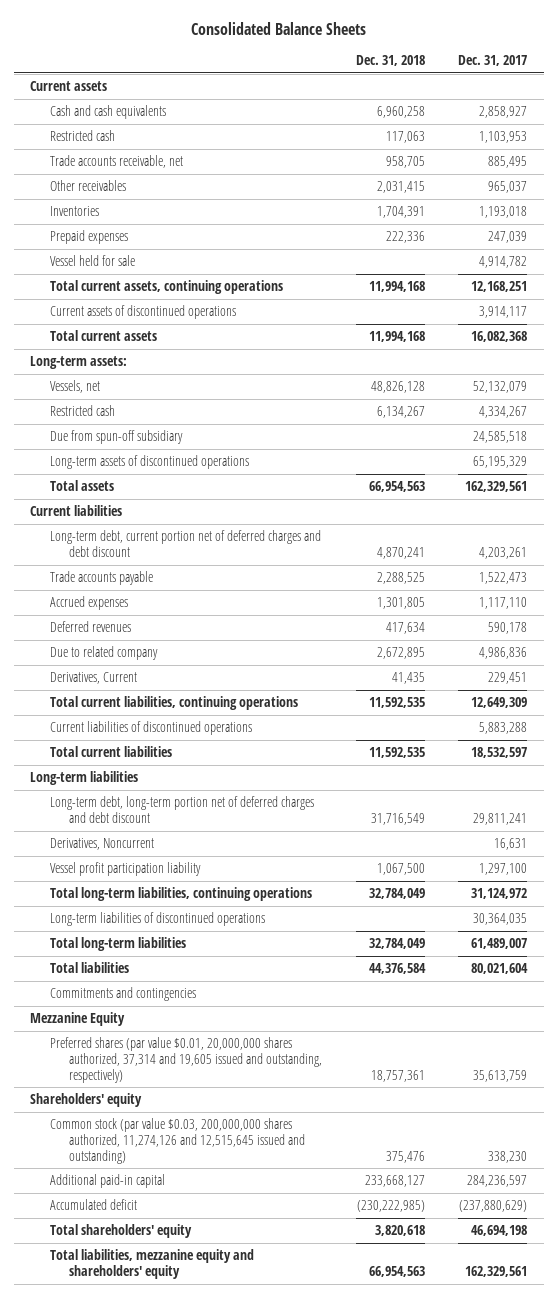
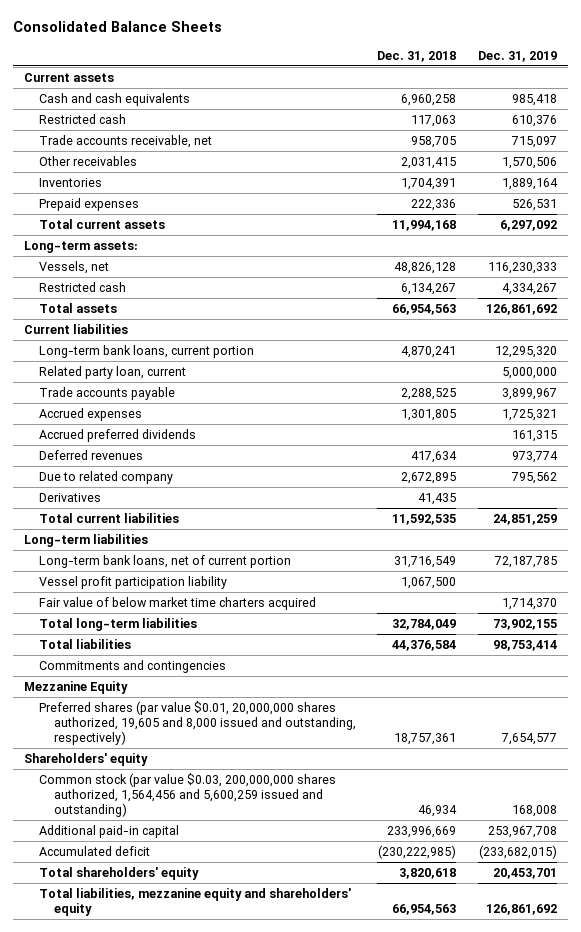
[457,55,527,67] Dec. 31, 2017 -> none
none -> [478,50,558,62] Dec. 31, 2019
[49,255,135,267] Vessel held for sale -> none
[49,280,283,295] Total current assets, continuing operations -> none
[49,305,236,320] Current assets of discontinued operations -> none
[49,430,183,445] Due from spun-off subsidiary -> none
[49,455,249,470] Long-term assets of discontinued operations -> none
[49,530,321,557] Long-term debt, current portion net of deferred charges and debt discount -> [38,345,254,359] Long-term bank loans, current portion
none -> [38,366,186,380] Related party loan, current
none -> [38,429,196,443] Accrued preferred dividends
[49,696,298,711] Total current liabilities, continuing operations -> none
[49,721,252,736] Current liabilities of discontinued operations -> none
[49,672,137,685] Derivatives, Current -> [38,493,101,503] Derivatives
[49,838,154,851] Derivatives, Noncurrent -> none
[49,796,314,823] Long-term debt, long-term portion net of deferred charges and debt discount -> [38,555,291,569] Long-term bank loans, net of current portion
[49,887,312,902] Total long-term liabilities, continuing operations -> none
[49,912,265,927] Long-term liabilities of discontinued operations -> none
none -> [38,597,316,611] Fair value of below market time charters acquired
[49,1037,323,1083] Preferred shares (par value $0.01, 20,000,000 shares authorized, 37,314 and 19,605 issued and outstanding, respectively) -> [38,701,356,745] Preferred shares (par value $0.01, 20,000,000 shares authorized, 19,605 and 8,000 issued and outstanding, respectively)
[49,1118,306,1164] Common stock (par value $0.03, 200,000,000 shares authorized, 11,274,126 and 12,515,645 issued and outstanding) -> [38,773,336,817] Common stock (par value $0.03, 200,000,000 shares authorized, 1,564,456 and 5,600,259 issued and outstanding)
[385,1150,425,1163] 375,476 -> [418,804,458,817] 46,934
[364,1175,425,1188] 233,668,127 -> [387,826,457,839] 233,996,669

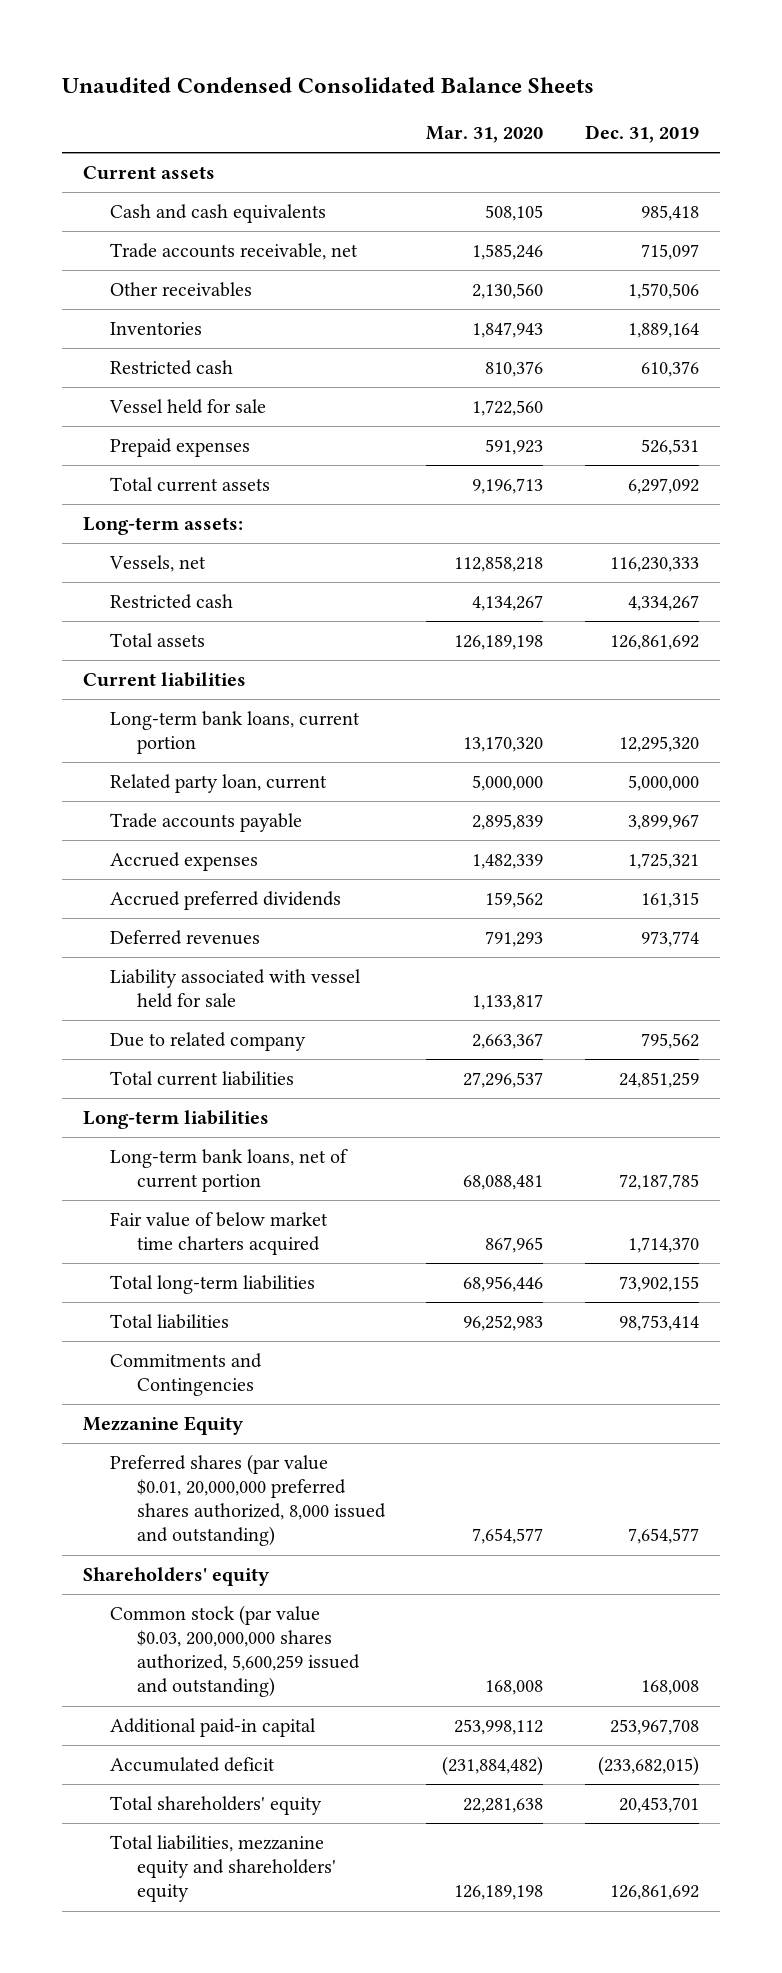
[12,21,222,33] Consolidated Balance Sheets -> [62,76,595,93] Unaudited Condensed Consolidated Balance Sheets
[377,50,457,62] Dec. 31, 2018 -> none
none -> [426,125,544,143] Mar. 31, 2020
[38,114,126,125] Restricted cash -> [109,360,233,376] Restricted cash
none -> [108,399,266,415] Vessel held for sale
none -> [109,969,361,1009] Liability associated with vessel held for sale
[38,493,101,503] Derivatives -> none
[38,576,227,590] Vessel profit participation liability -> none
[38,660,226,674] Commitments and contingencies -> [109,1353,262,1397] Commitments and Contingencies
[38,701,356,745] Preferred shares (par value $0.01, 20,000,000 shares authorized, 19,605 and 8,000 issued and outstanding, respectively) -> [109,1454,386,1547] Preferred shares (par value $0.01, 20,000,000 preferred shares authorized, 8,000 issued and outstanding)
[38,773,336,817] Common stock (par value $0.03, 200,000,000 shares authorized, 1,564,456 and 5,600,259 issued and outstanding) -> [109,1605,360,1698] Common stock (par value $0.03, 200,000,000 shares authorized, 5,600,259 issued and outstanding)

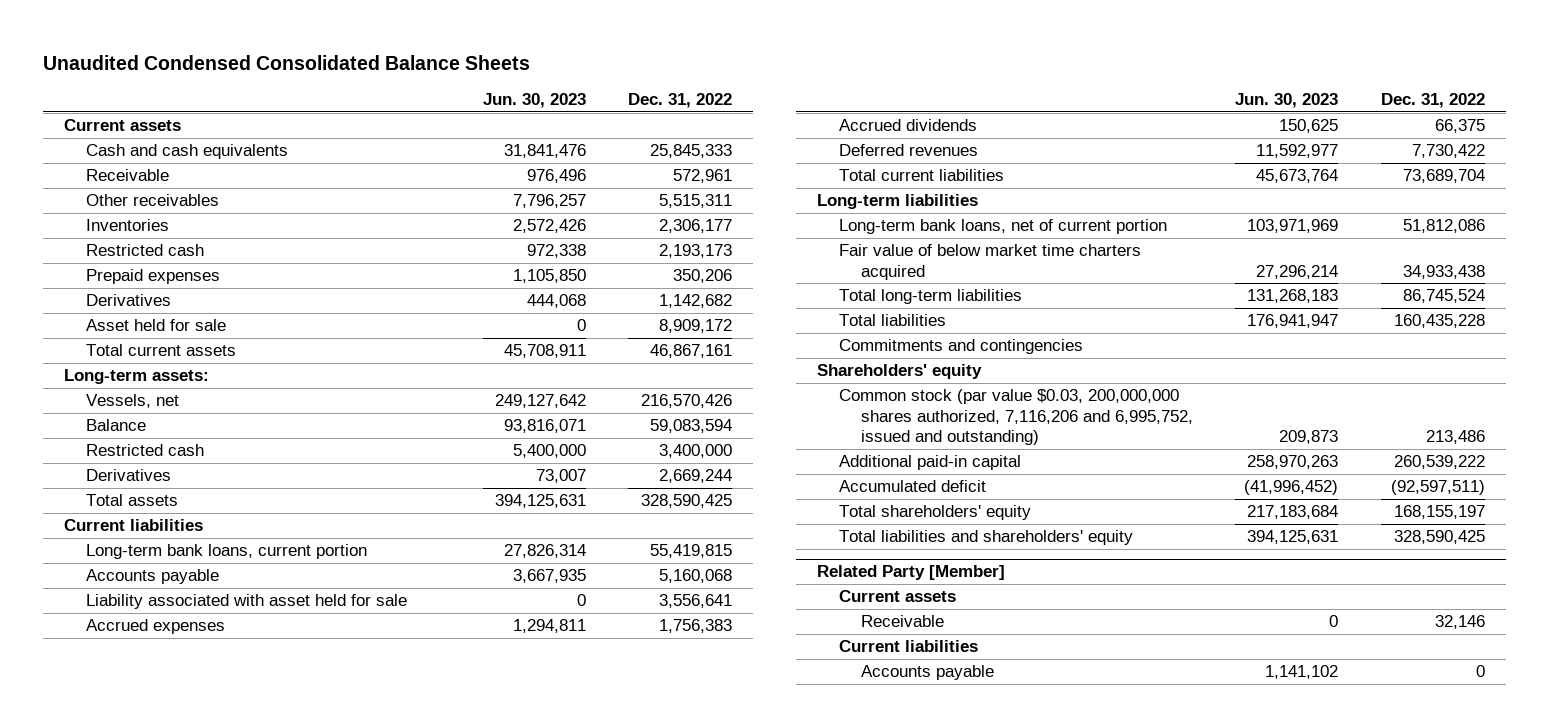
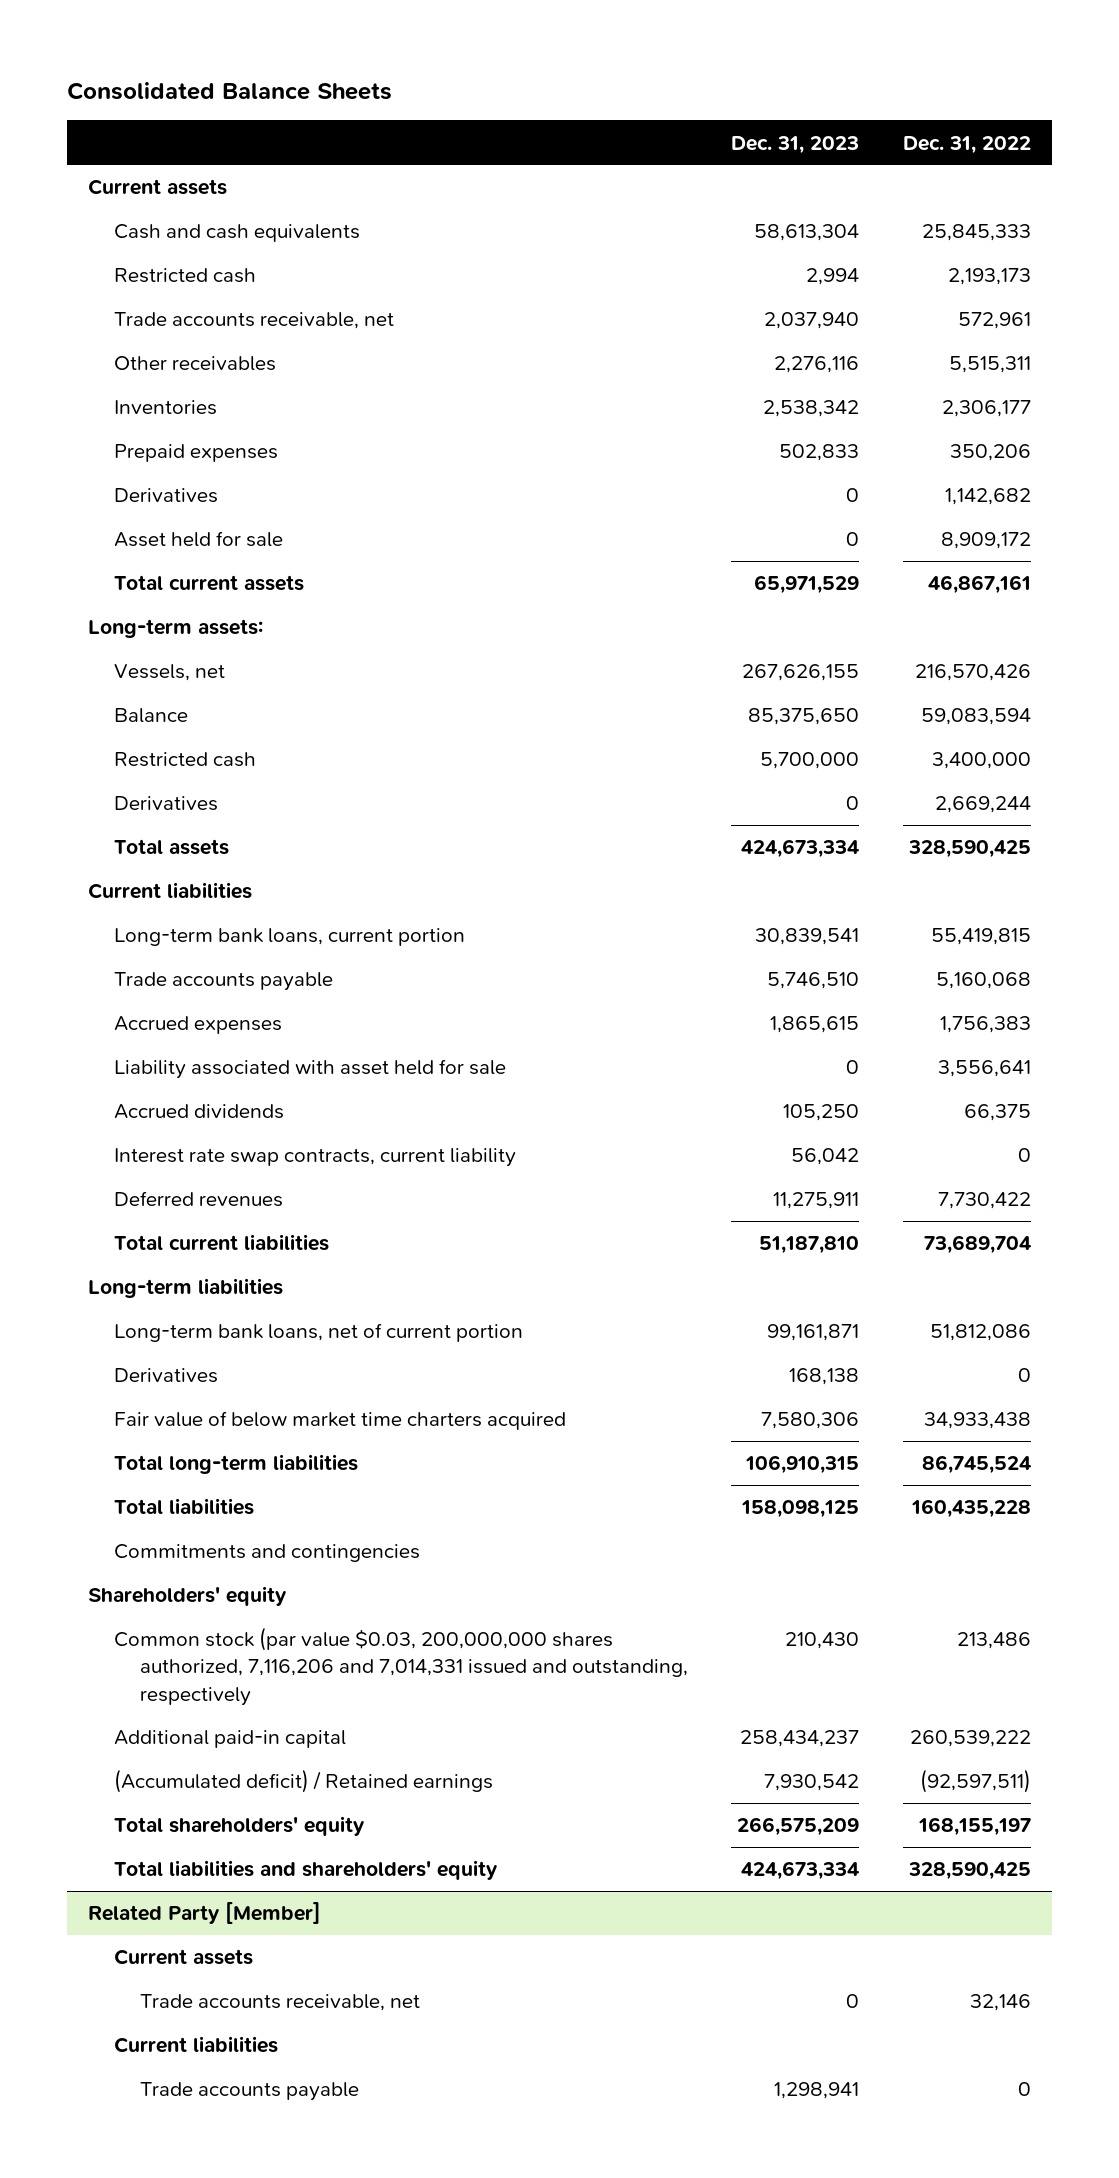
[43,54,531,70] Unaudited Condensed Consolidated Balance Sheets -> [66,82,392,101] Consolidated Balance Sheets
[482,93,586,109] Jun. 30, 2023 -> none
none -> [731,135,860,154] Dec. 31, 2023
[86,244,205,257] Restricted cash -> [114,268,257,284] Restricted cash
[86,169,170,182] Receivable -> [114,312,395,330] Trade accounts receivable, net
[86,569,220,585] Accounts payable -> [114,972,334,992] Trade accounts payable
[86,594,408,610] Liability associated with asset held for sale -> [114,1059,507,1080] Liability associated with asset held for sale
none -> [114,1148,517,1168] Interest rate swap contracts, current liability
none -> [114,1368,219,1384] Derivatives
[838,389,1193,446] Common stock (par value $0.03, 200,000,000 shares authorized, 7,116,206 and 6,995,752, issued and outstanding) -> [114,1627,689,1706] Common stock (par value $0.03, 200,000,000 shares authorized, 7,116,206 and 7,014,331 issued and outstanding, respectively
[838,480,986,493] Accumulated deficit -> [114,1769,494,1794] (Accumulated deficit) / Retained earnings
[860,615,944,628] Receivable -> [140,1994,421,2012] Trade accounts receivable, net
[860,665,994,681] Accounts payable -> [140,2082,360,2102] Trade accounts payable

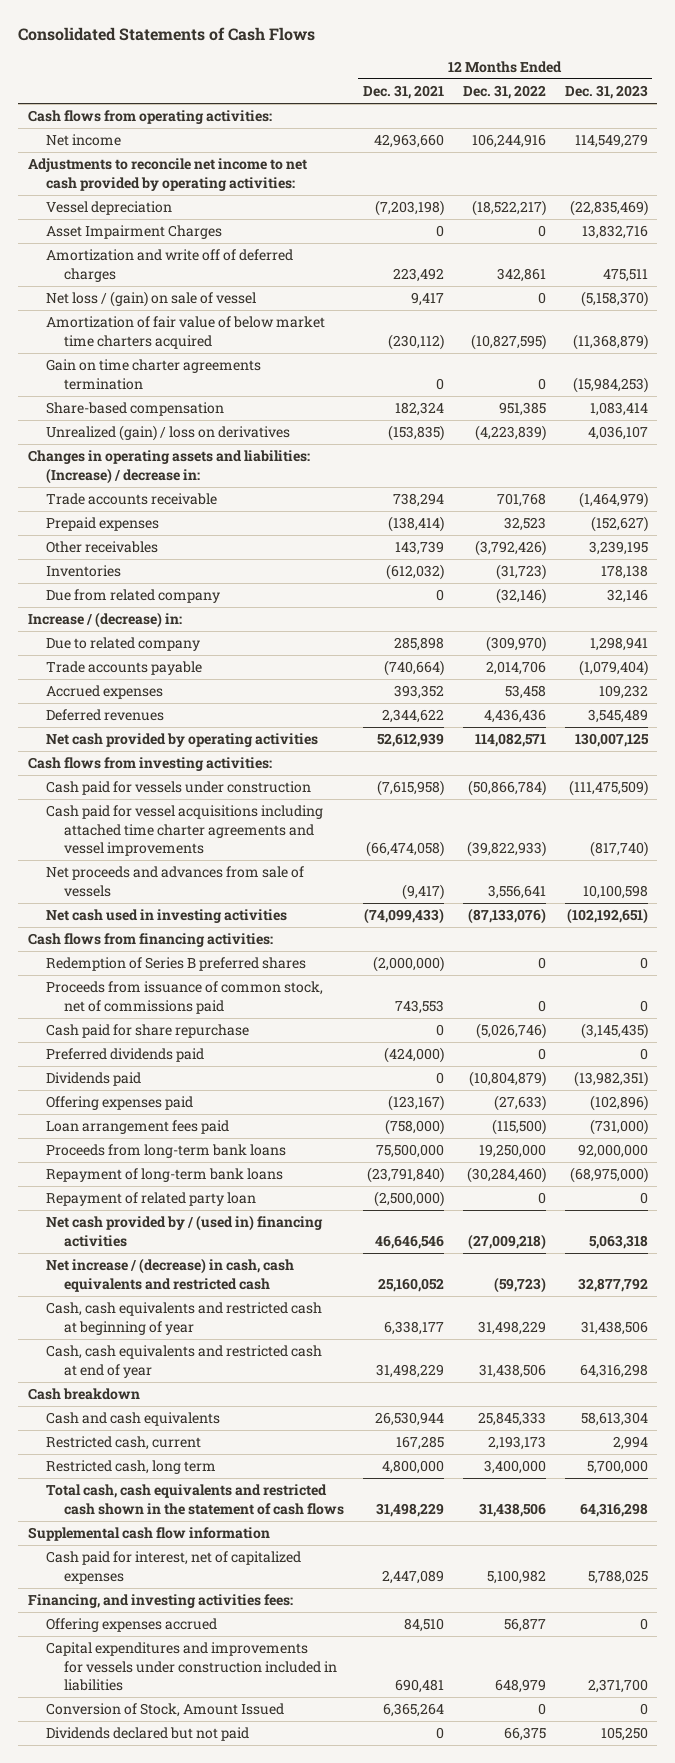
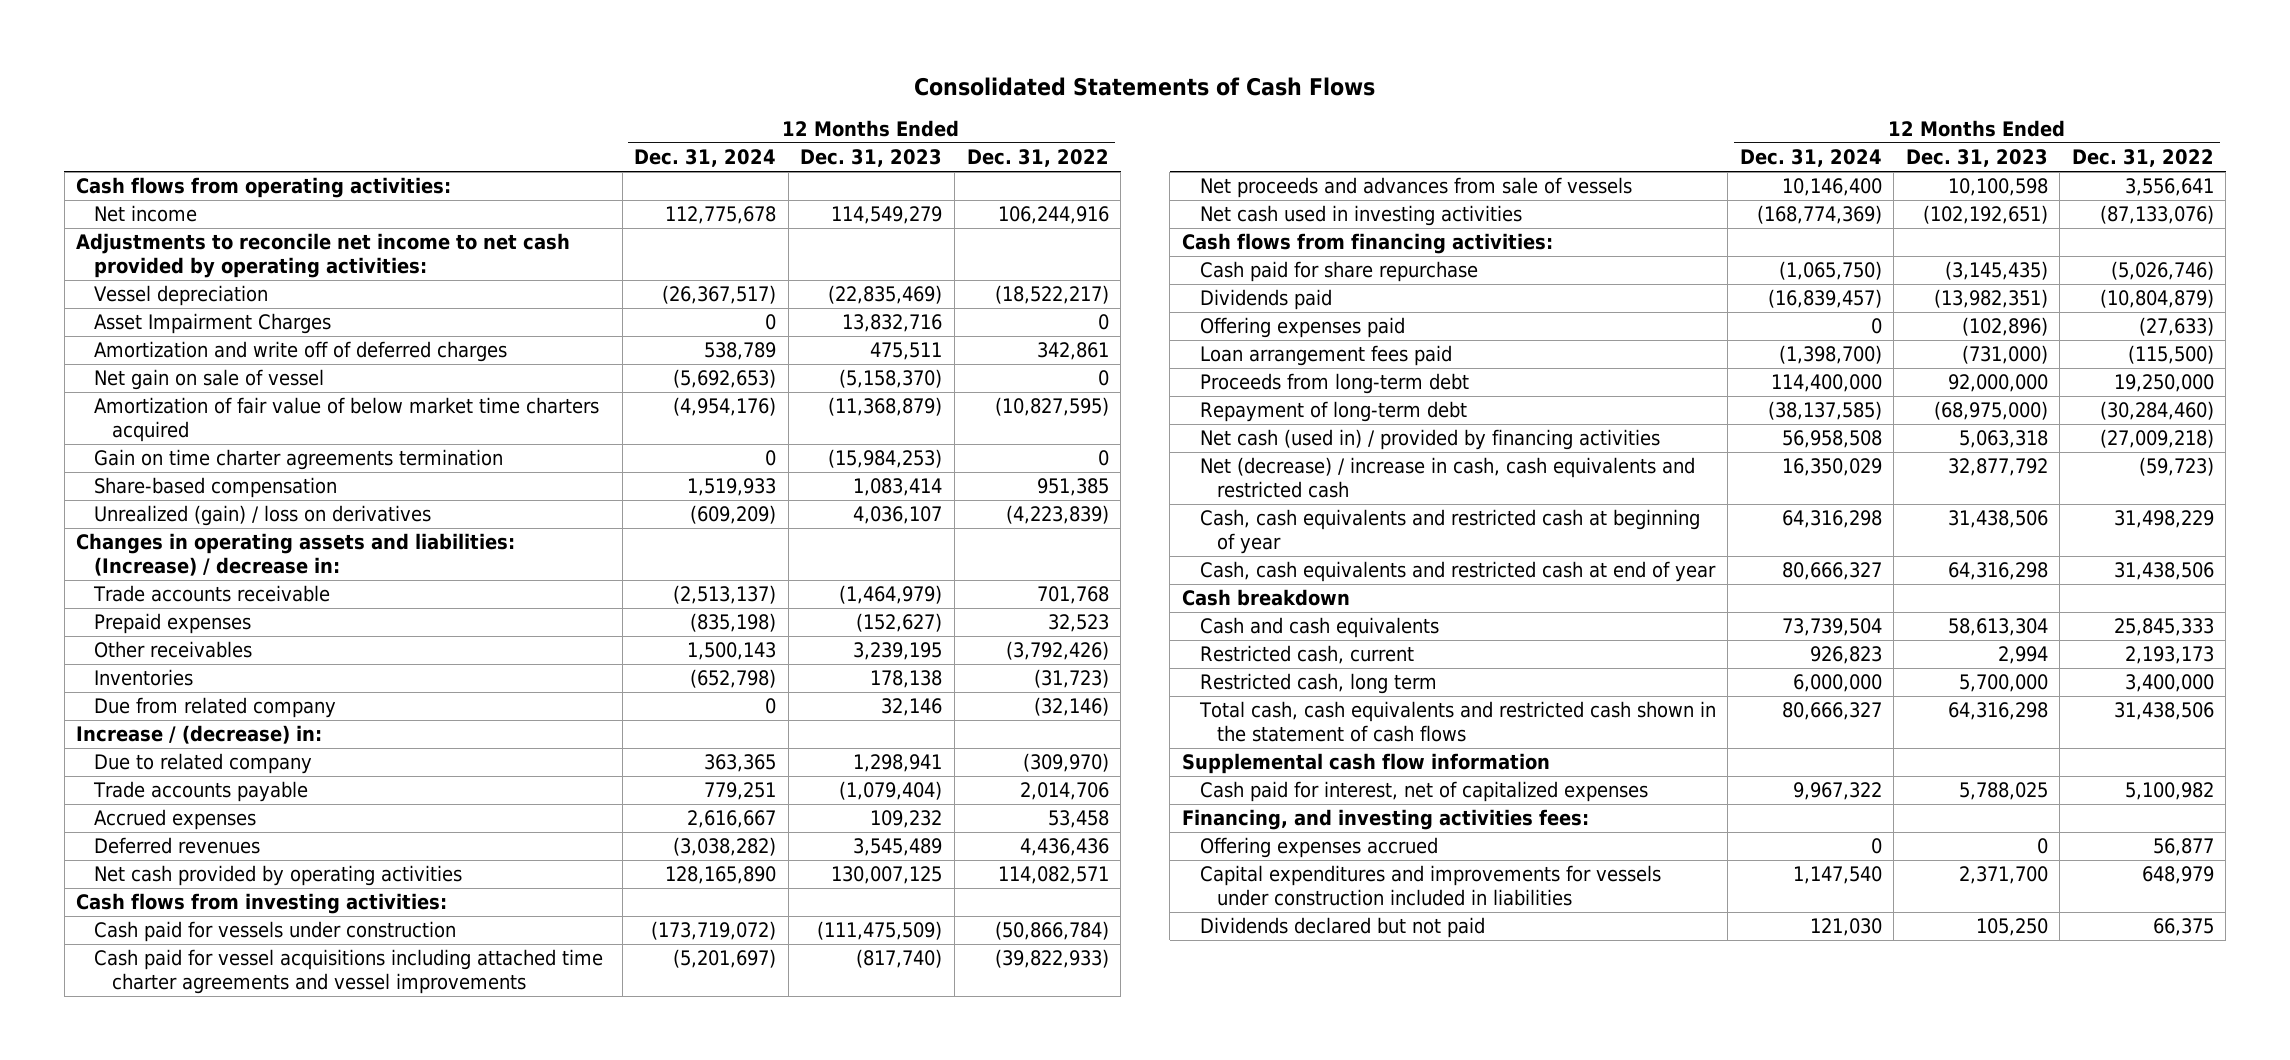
[362,85,444,100] Dec. 31, 2021 -> none
none -> [634,149,777,168] Dec. 31, 2024
[45,291,256,308] Net loss / (gain) on sale of vessel -> [94,369,325,391] Net gain on sale of vessel
[45,957,306,972] Redemption of Series B preferred shares -> none
[45,981,323,1014] Proceeds from issuance of common stock, net of commissions paid -> none
[45,1048,204,1063] Preferred dividends paid -> none
[45,1192,256,1207] Repayment of related party loan -> none
[45,1144,286,1159] Proceeds from long-term bank loans -> [1199,373,1469,395] Proceeds from long-term debt
[45,1168,283,1183] Repayment of long-term bank loans -> [1199,401,1467,423] Repayment of long-term debt
[45,1215,323,1247] Net cash provided by / (used in) financing activities -> [1199,429,1660,451] Net cash (used in) / provided by financing activities
[45,1258,294,1292] Net increase / (decrease) in cash, cash equivalents and restricted cash -> [1199,457,1695,498] Net (decrease) / increase in cash, cash equivalents and restricted cash
[45,1703,284,1718] Conversion of Stock, Amount Issued -> none

